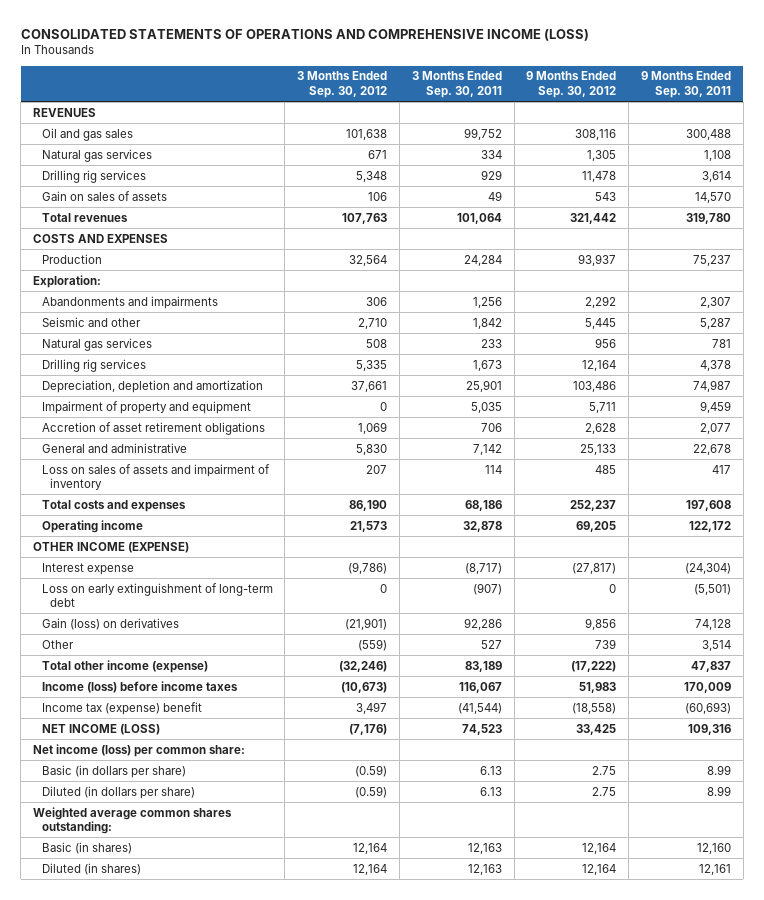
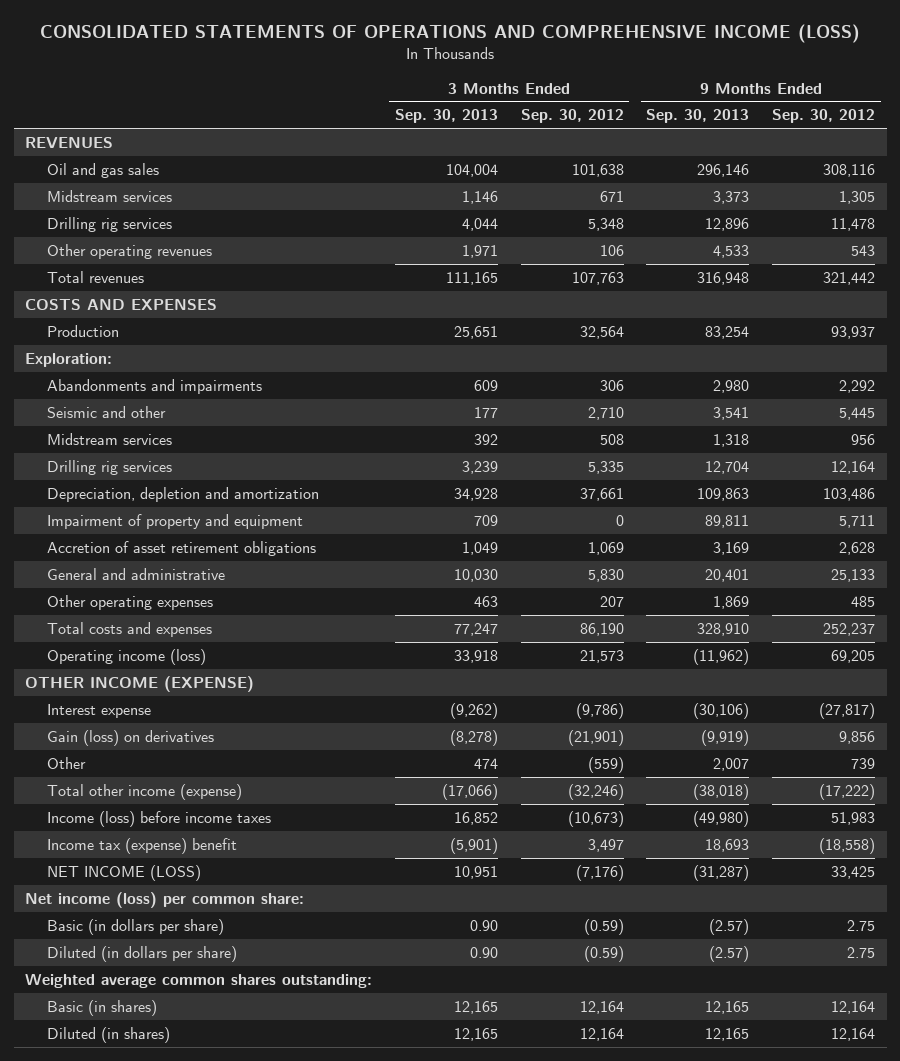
[411,71,502,98] 3 Months Ended Sep. 30, 2011 -> none
[640,71,731,98] 9 Months Ended Sep. 30, 2011 -> none
none -> [394,109,498,124] Sep. 30, 2013
none -> [646,109,750,124] Sep. 30, 2013
[41,148,152,162] Natural gas services -> [46,189,172,202] Midstream services
[41,190,167,201] Gain on sales of assets -> [46,243,212,259] Other operating revenues
[41,337,152,351] Natural gas services -> [46,432,172,445] Midstream services
[41,463,270,491] Loss on sales of assets and impairment of inventory -> [46,594,213,610] Other operating expenses
[41,519,143,533] Operating income -> [46,648,206,665] Operating income (loss)
[41,582,273,608] Loss on early extinguishment of long-term debt -> none

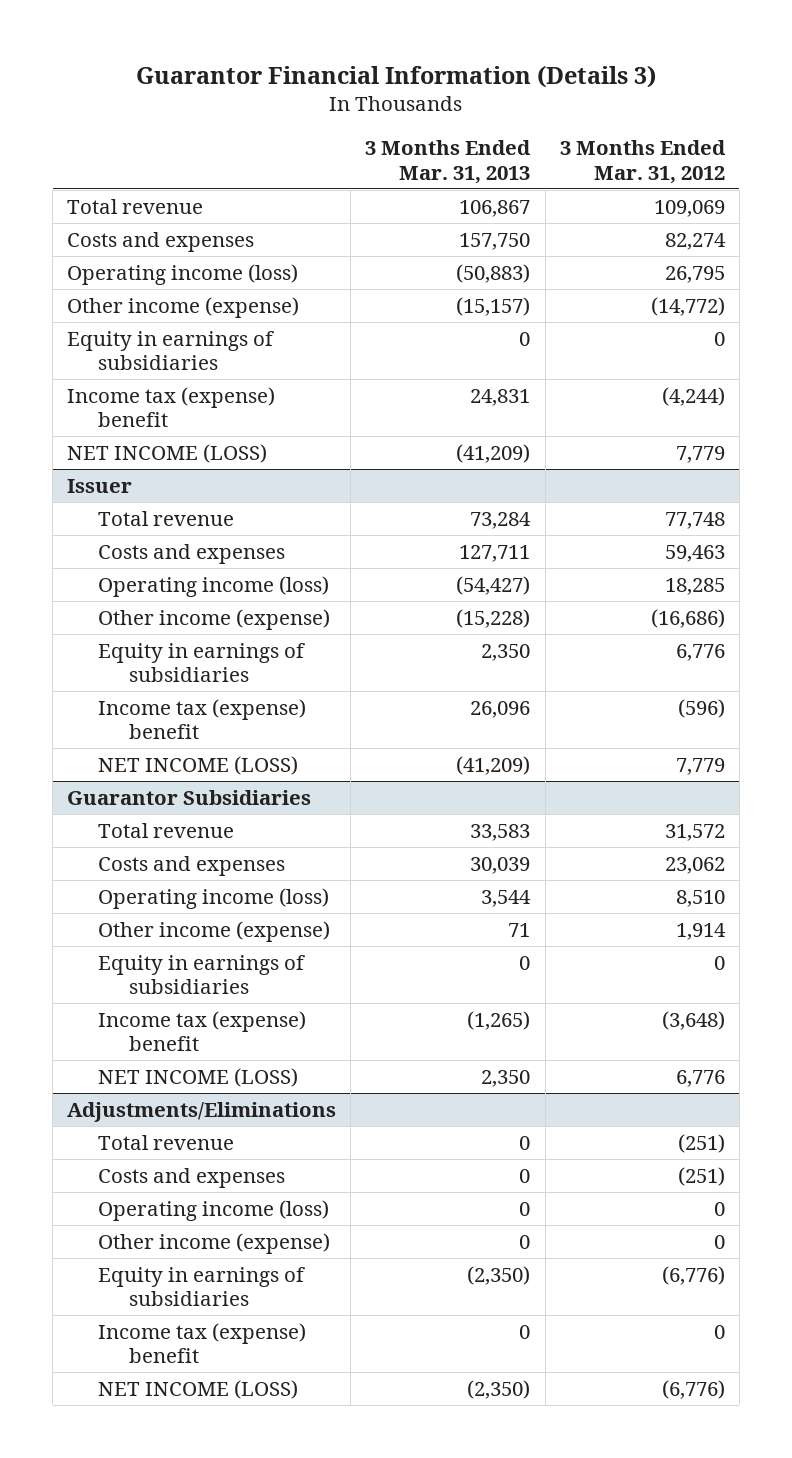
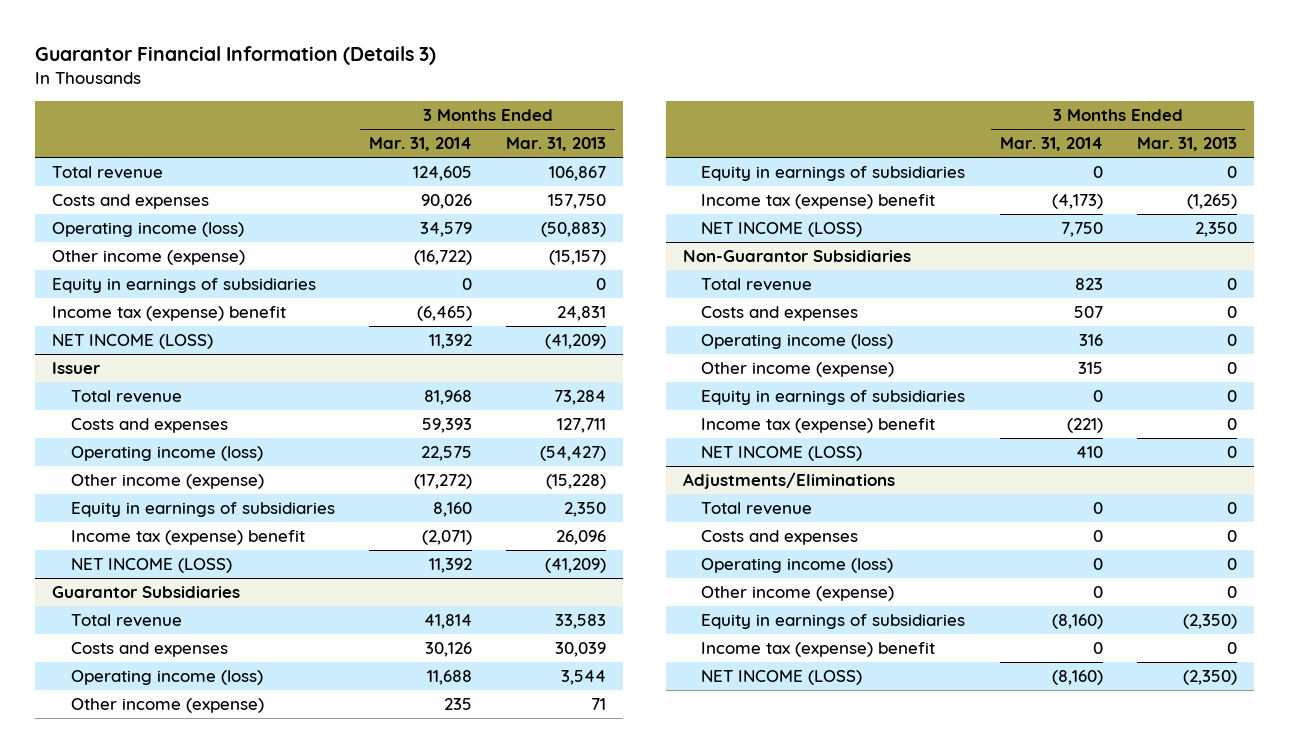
[559,140,726,184] 3 Months Ended Mar. 31, 2012 -> none
none -> [368,137,472,152] Mar. 31, 2014
none -> [682,249,911,262] Non-Guarantor Subsidiaries
none -> [701,277,813,291] Total revenue
none -> [701,305,859,321] Costs and expenses
none -> [701,333,894,349] Operating income (loss)
none -> [701,361,895,377] Other income (expense)
none -> [701,389,966,405] Equity in earnings of subsidiaries
none -> [701,417,936,433] Income tax (expense) benefit
none -> [701,445,863,461] NET INCOME (LOSS)

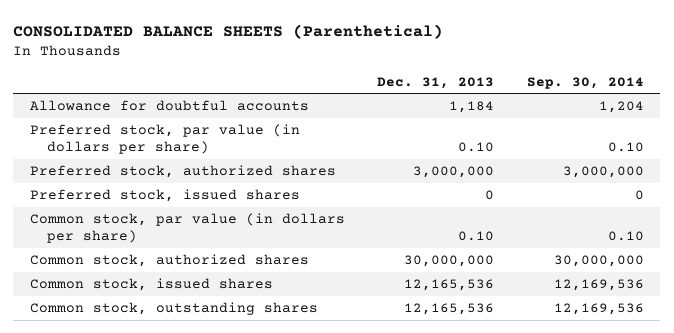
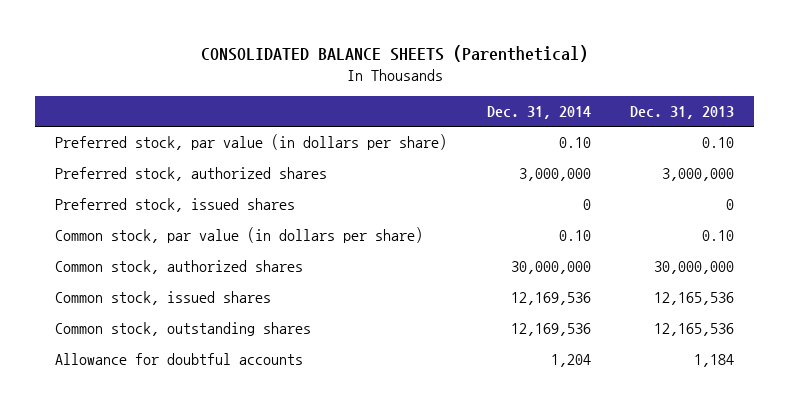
[527,76,645,89] Sep. 30, 2014 -> none
none -> [486,106,591,120] Dec. 31, 2014
[29,100,309,112] Allowance for doubtful accounts -> [55,353,304,366] Allowance for doubtful accounts

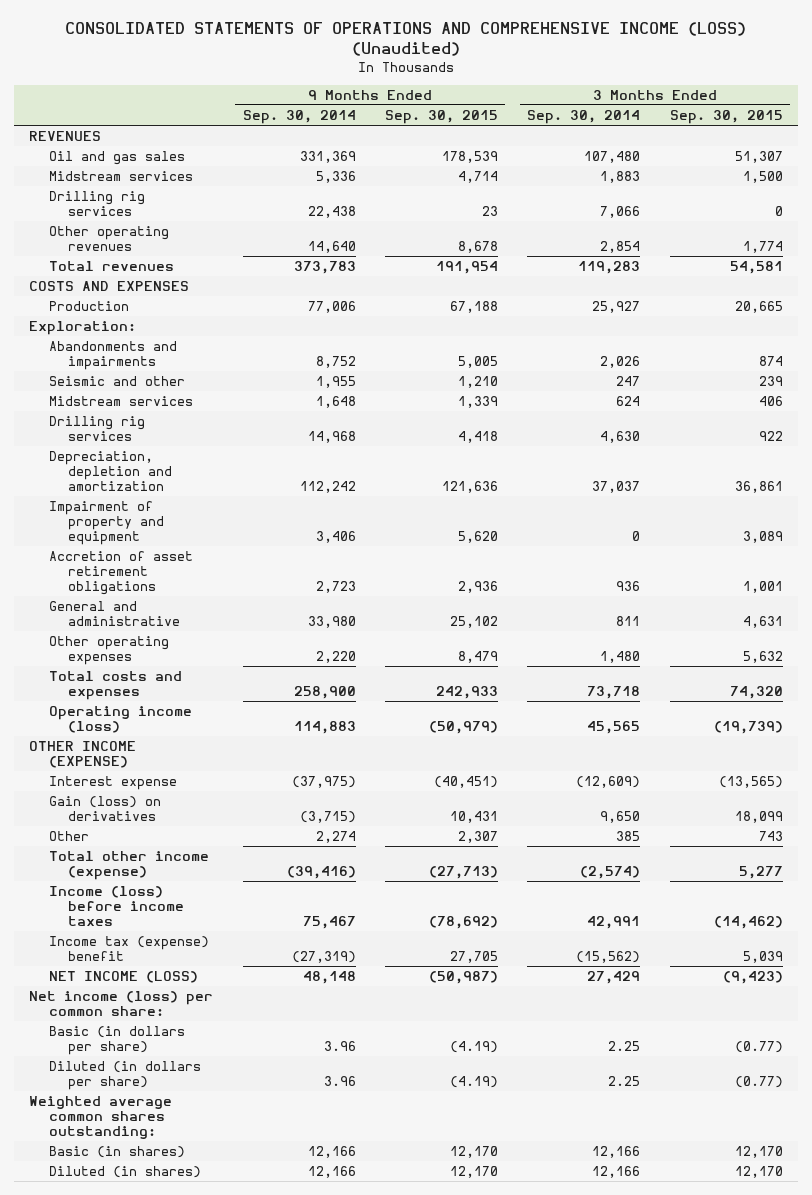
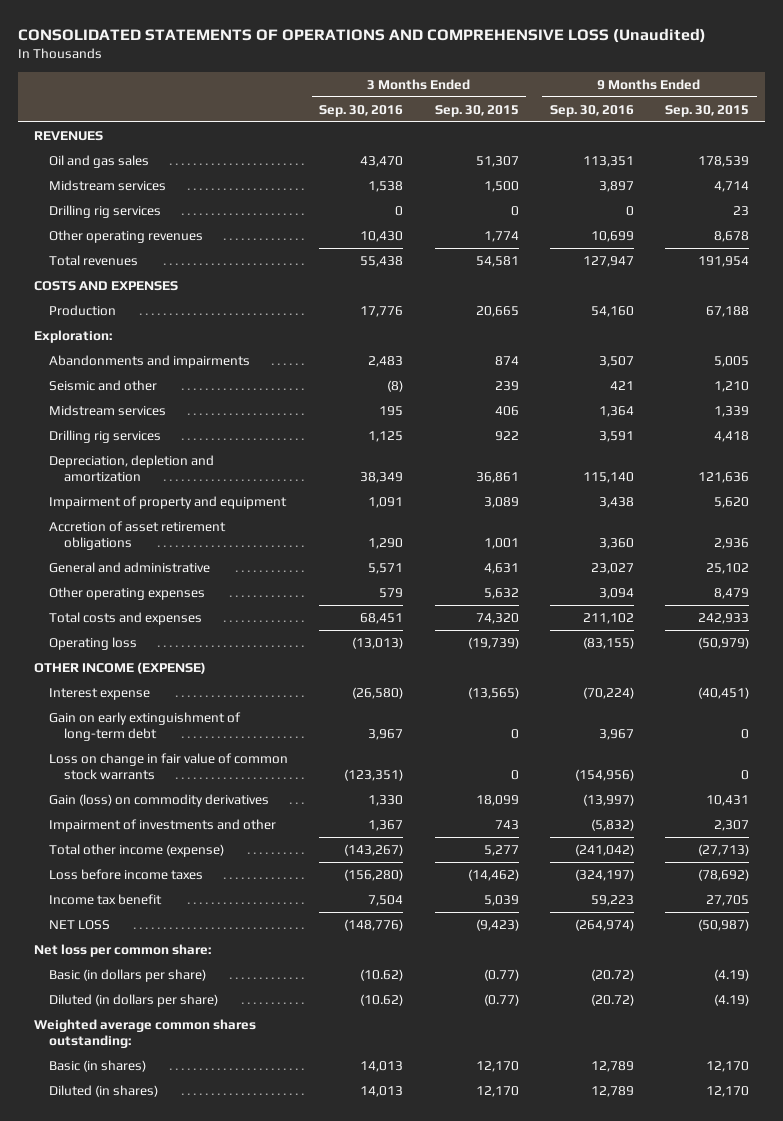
[65,22,747,57] CONSOLIDATED STATEMENTS OF OPERATIONS AND COMPREHENSIVE INCOME (LOSS) (Unaudited) -> [18,27,707,43] CONSOLIDATED STATEMENTS OF OPERATIONS AND COMPREHENSIVE LOSS (Unaudited)
[242,109,356,124] Sep. 30, 2014 -> none
[527,109,641,124] Sep. 30, 2014 -> none
none -> [319,104,404,117] Sep. 30, 2016
none -> [549,104,634,117] Sep. 30, 2016
[48,706,192,733] Operating income (loss) -> [49,636,138,650] Operating loss
none -> [49,711,242,742] Gain on early extinguishment of long-term debt
none -> [49,752,289,781] Loss on change in fair value of common stock warrants
[48,796,161,821] Gain (loss) on derivatives -> [49,793,270,807] Gain (loss) on commodity derivatives
[48,831,89,842] Other -> [49,818,277,832] Impairment of investments and other
[48,886,185,926] Income (loss) before income taxes -> [49,868,204,880] Loss before income taxes
[48,936,209,961] Income tax (expense) benefit -> [49,893,163,905] Income tax benefit
[48,971,198,984] NET INCOME (LOSS) -> [49,919,111,930] NET LOSS
[29,991,214,1016] Net income (loss) per common share: -> [34,943,212,957] Net loss per common share:

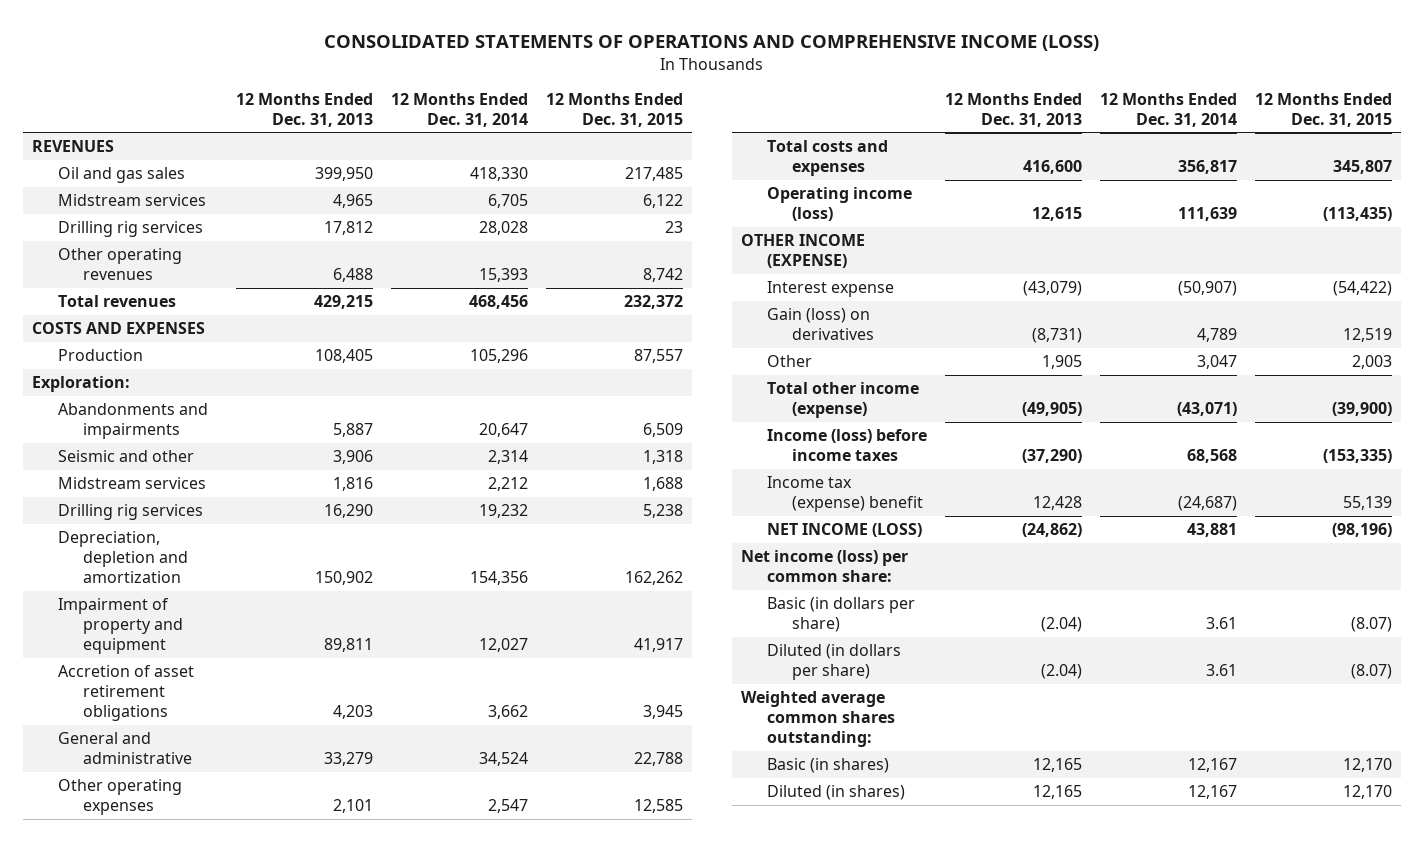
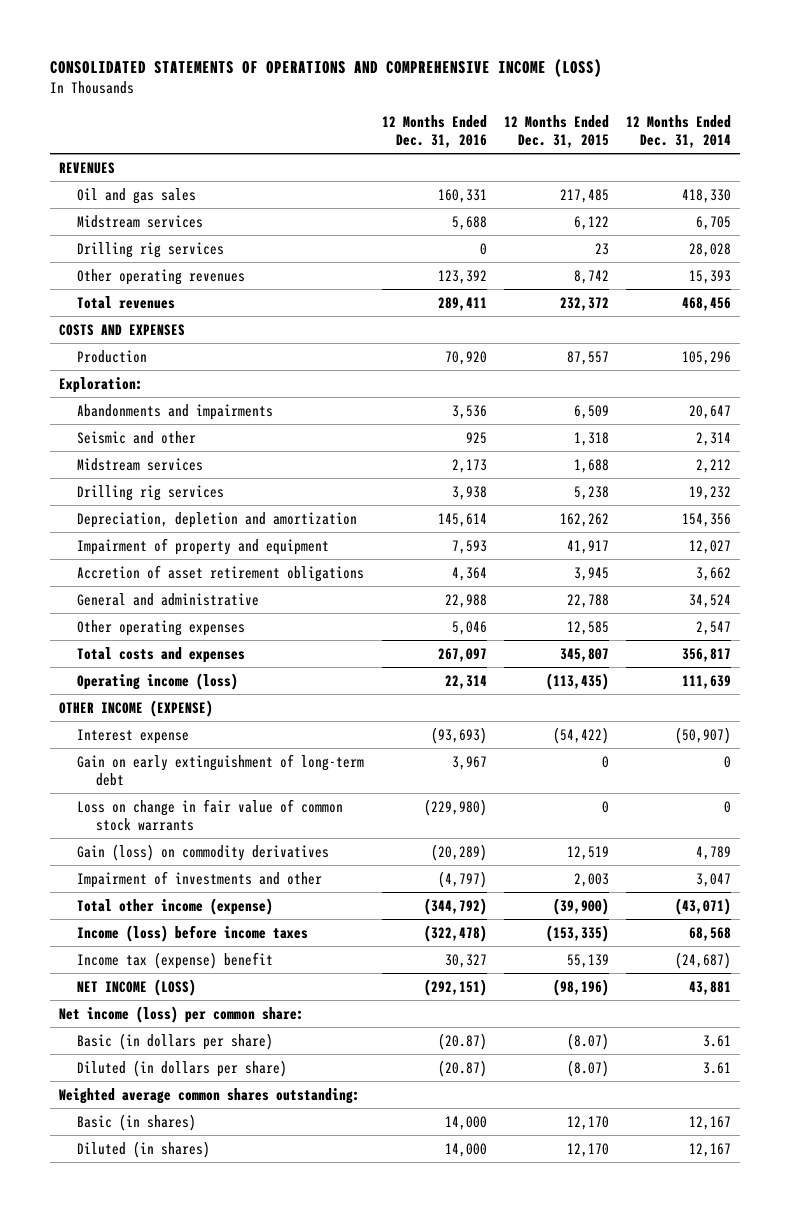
[235,92,373,127] 12 Months Ended Dec. 31, 2013 -> none
none -> [381,114,487,149] 12 Months Ended Dec. 31, 2016
none -> [77,753,365,787] Gain on early extinguishment of long-term debt
none -> [77,798,344,832] Loss on change in fair value of common stock warrants
[766,308,875,341] Gain (loss) on derivatives -> [77,843,330,861] Gain (loss) on commodity derivatives
[766,355,812,368] Other -> [77,870,323,888] Impairment of investments and other

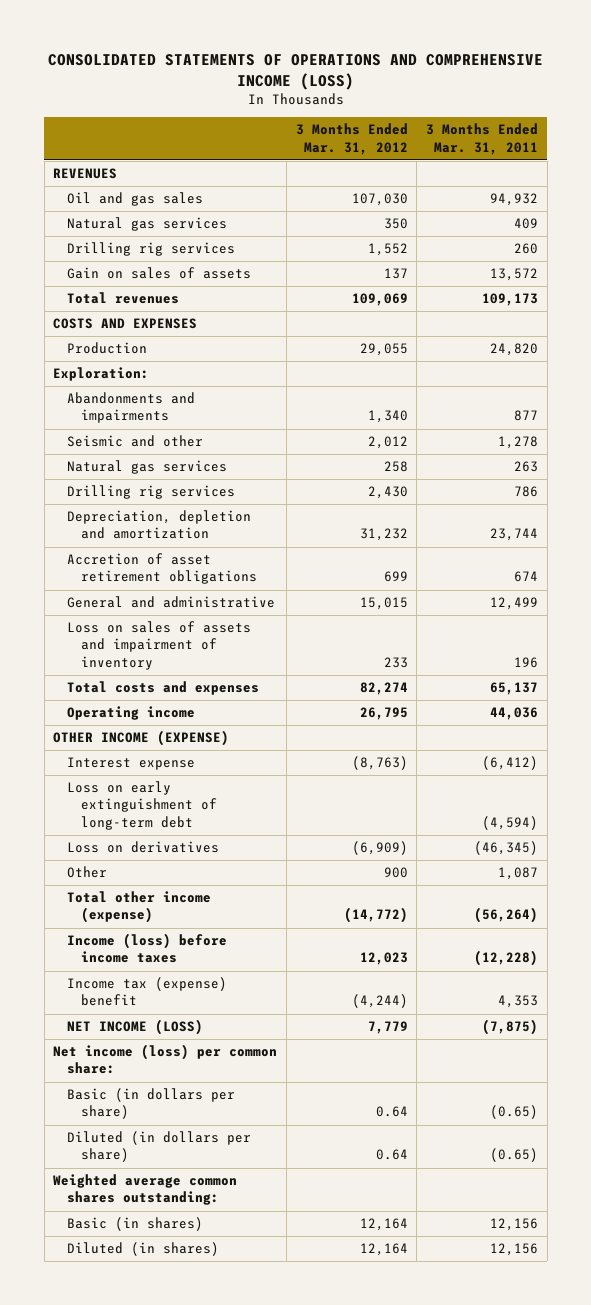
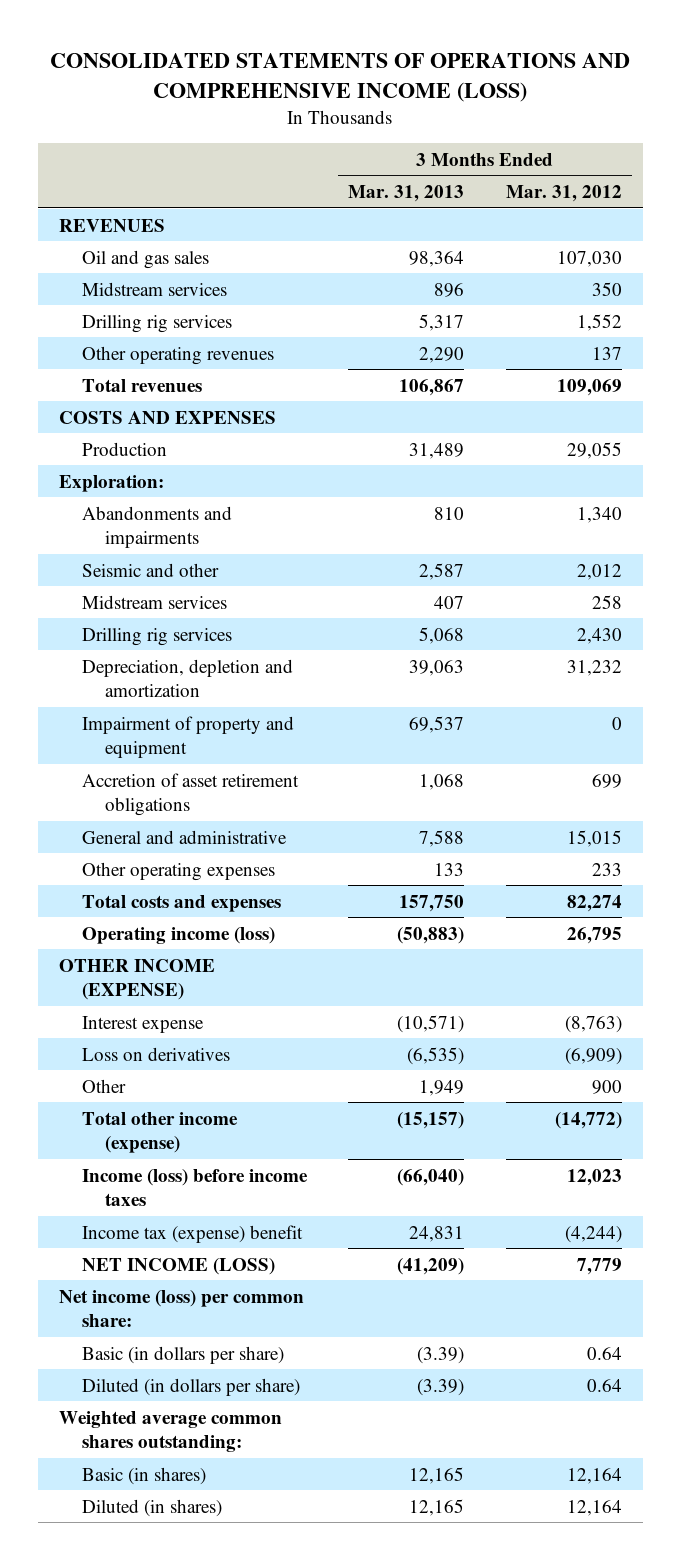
[425,123,538,155] 3 Months Ended Mar. 31, 2011 -> none
none -> [348,184,465,202] Mar. 31, 2013
[67,217,228,232] Natural gas services -> none
none -> [81,281,227,296] Midstream services
[67,267,252,280] Gain on sales of assets -> [81,345,274,365] Other operating revenues
[67,460,228,475] Natural gas services -> [81,594,227,609] Midstream services
none -> [81,715,294,759] Impairment of property and equipment
[67,621,252,670] Loss on sales of assets and impairment of inventory -> [81,861,275,881] Other operating expenses
[67,706,196,721] Operating income -> [81,926,275,944] Operating income (loss)
[67,781,218,830] Loss on early extinguishment of long-term debt -> none

